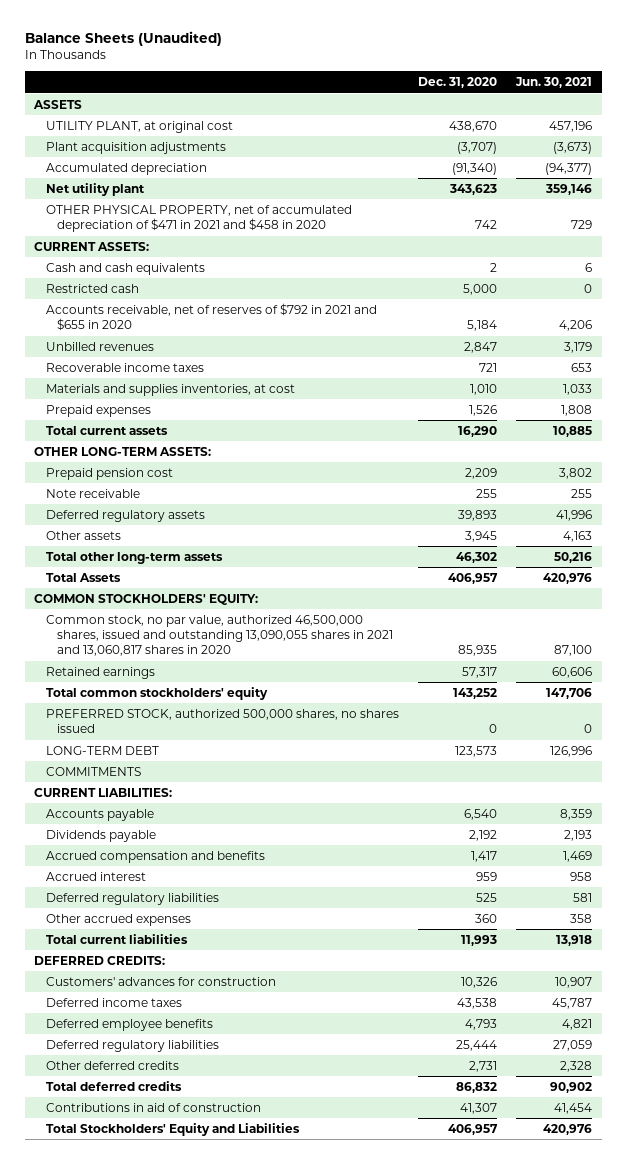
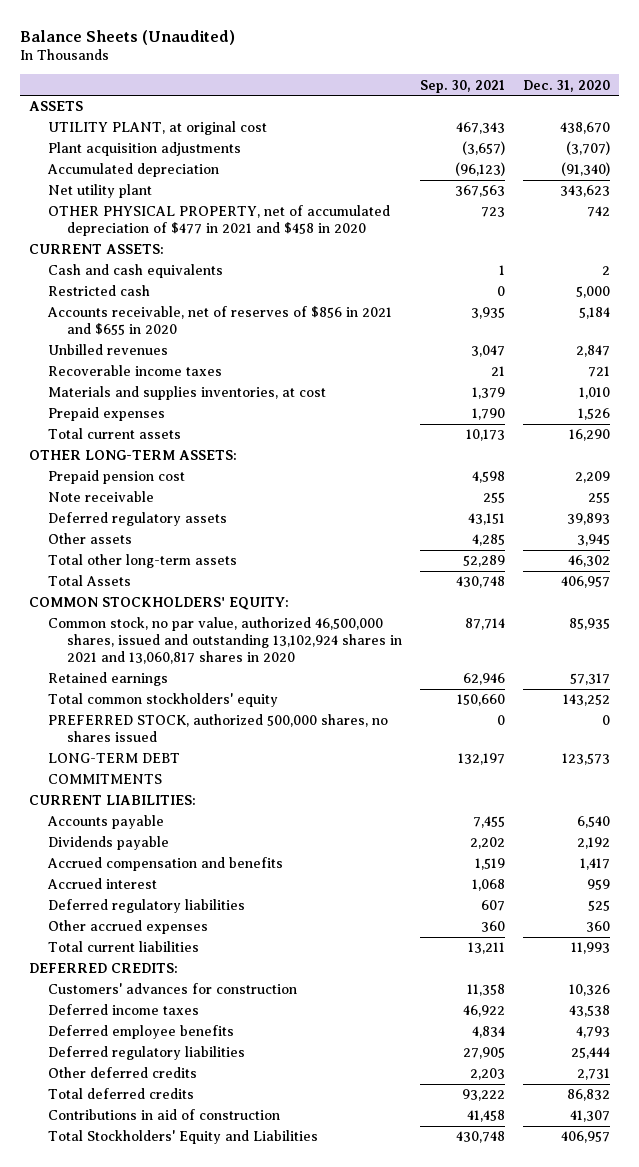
[515,77,593,89] Jun. 30, 2021 -> none
none -> [419,79,505,93] Sep. 30, 2021
[45,204,352,232] OTHER PHYSICAL PROPERTY, net of accumulated depreciation of $471 in 2021 and $458 in 2020 -> [47,205,390,237] OTHER PHYSICAL PROPERTY, net of accumulated depreciation of $477 in 2021 and $458 in 2020
[45,302,377,331] Accounts receivable, net of reserves of $792 in 2021 and $655 in 2020 -> [46,306,392,336] Accounts receivable, net of reserves of $856 in 2021 and $655 in 2020
[45,614,394,657] Common stock, no par value, authorized 46,500,000 shares, issued and outstanding 13,090,055 shares in 2021 and 13,060,817 shares in 2020 -> [47,617,402,665] Common stock, no par value, authorized 46,500,000 shares, issued and outstanding 13,102,924 shares in 2021 and 13,060,817 shares in 2020

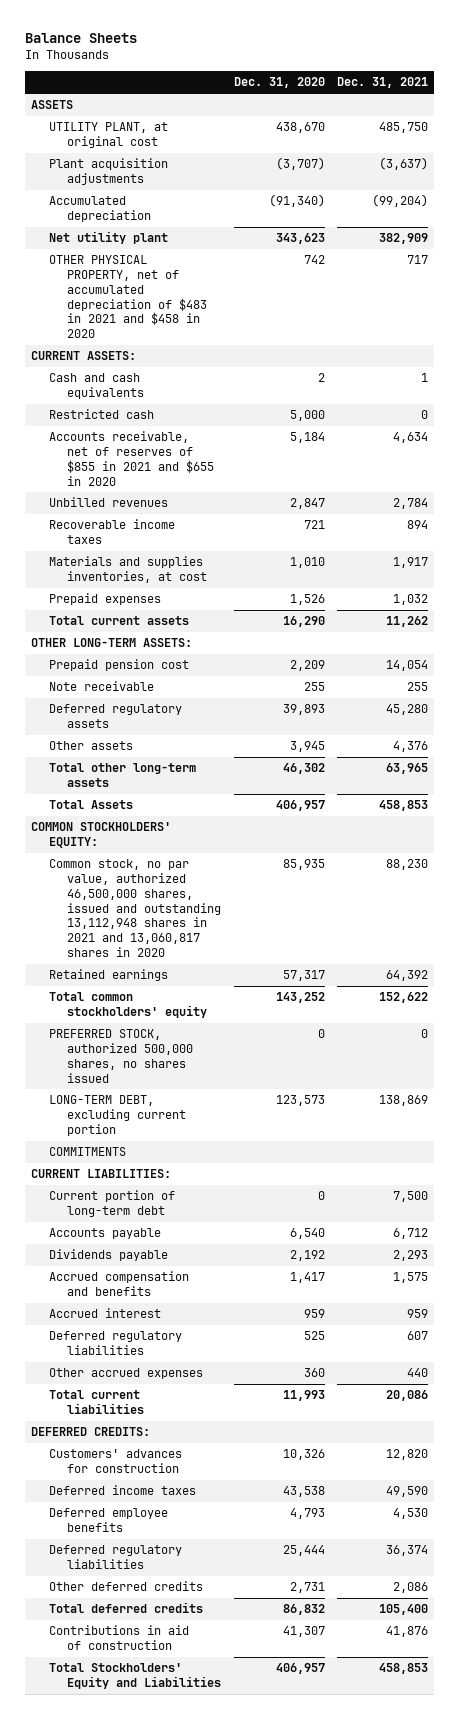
[19,29,235,45] Balance Sheets (Unaudited) -> [25,33,138,44] Balance Sheets
[419,79,505,93] Sep. 30, 2021 -> none
none -> [337,77,429,89] Dec. 31, 2021
[47,205,390,237] OTHER PHYSICAL PROPERTY, net of accumulated depreciation of $477 in 2021 and $458 in 2020 -> [49,255,208,339] OTHER PHYSICAL PROPERTY, net of accumulated depreciation of $483 in 2021 and $458 in 2020
[46,306,392,336] Accounts receivable, net of reserves of $856 in 2021 and $655 in 2020 -> [49,431,215,486] Accounts receivable, net of reserves of $855 in 2021 and $655 in 2020
[47,617,402,665] Common stock, no par value, authorized 46,500,000 shares, issued and outstanding 13,102,924 shares in 2021 and 13,060,817 shares in 2020 -> [49,859,222,957] Common stock, no par value, authorized 46,500,000 shares, issued and outstanding 13,112,948 shares in 2021 and 13,060,817 shares in 2020
[47,753,180,764] LONG-TERM DEBT -> [49,1095,187,1136] LONG-TERM DEBT, excluding current portion
none -> [49,1190,176,1218] Current portion of long-term debt

